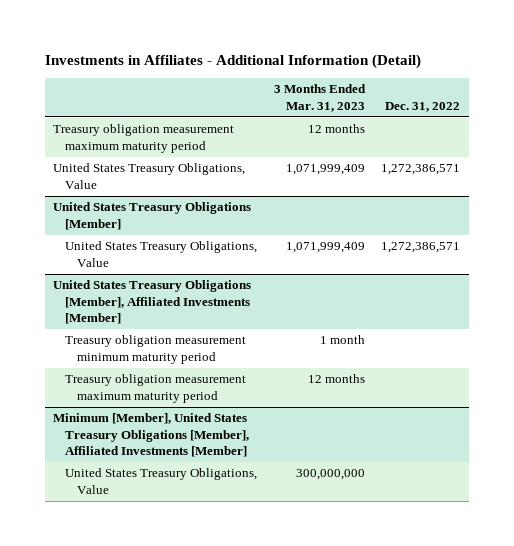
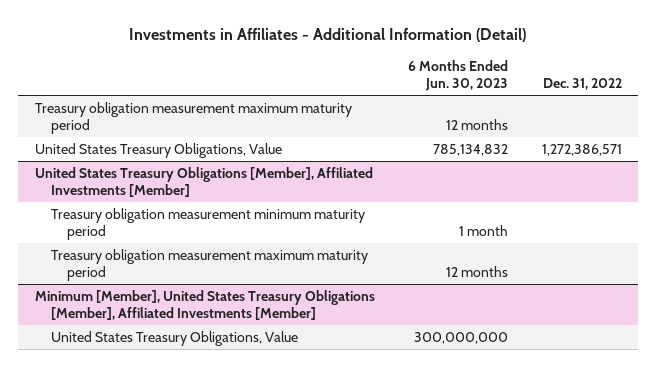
[273,84,366,112] 3 Months Ended Mar. 31, 2023 -> none
none -> [408,60,509,92] 6 Months Ended Jun. 30, 2023
[53,202,252,230] United States Treasury Obligations [Member] -> none
[64,241,257,267] United States Treasury Obligations, Value -> none

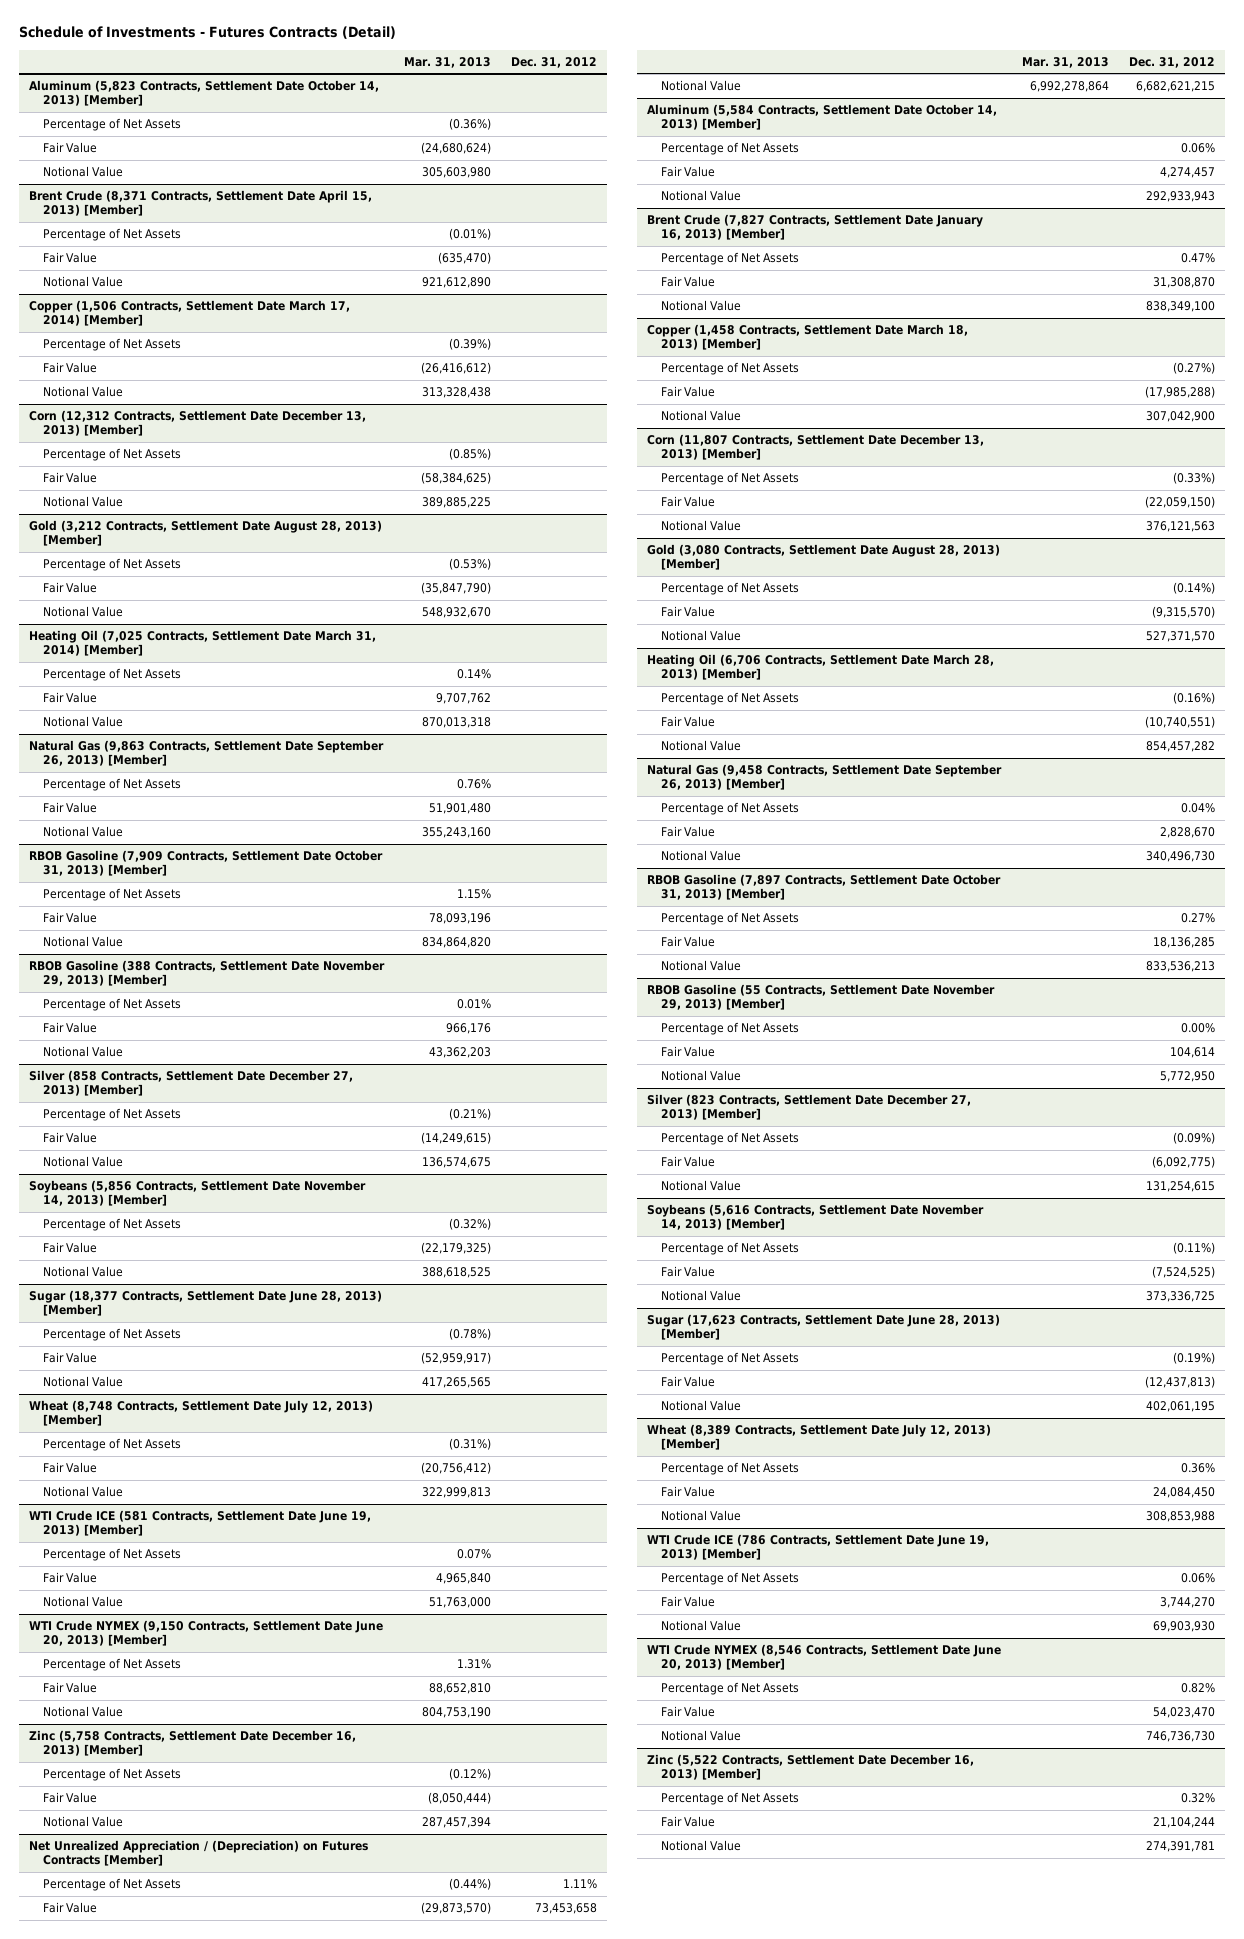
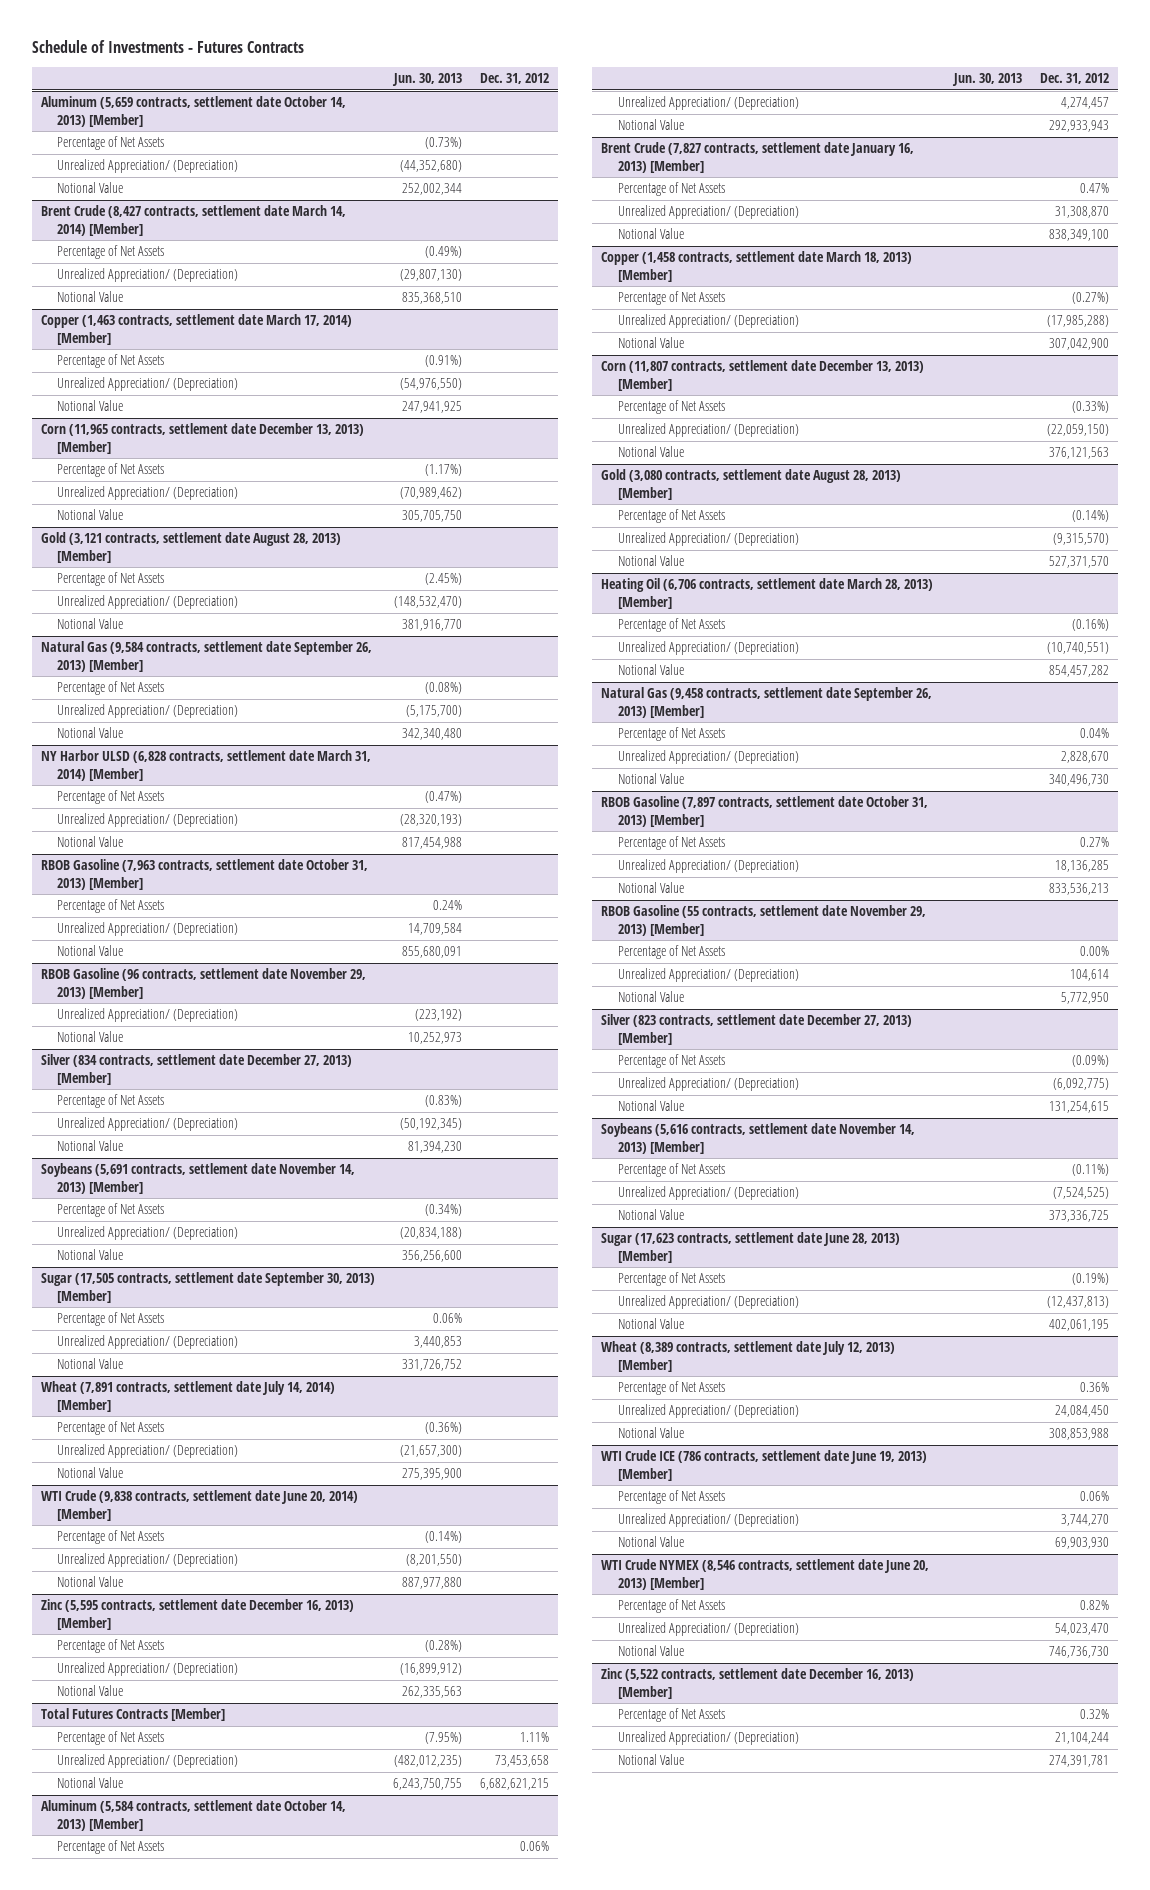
[18,26,396,40] Schedule of Investments - Futures Contracts (Detail) -> [31,39,304,53] Schedule of Investments - Futures Contracts
[403,56,491,68] Mar. 31, 2013 -> none
none -> [391,73,462,87] Jun. 30, 2013
[28,80,379,107] Aluminum (5,823 Contracts, Settlement Date October 14, 2013) [Member] -> [40,96,346,127] Aluminum (5,659 contracts, settlement date October 14, 2013) [Member]
[42,142,97,154] Fair Value -> [57,159,239,174] Unrealized Appreciation/ (Depreciation)
[28,190,372,217] Brent Crude (8,371 Contracts, Settlement Date April 15, 2013) [Member] -> none
[42,228,181,242] Percentage of Net Assets -> none
[42,252,97,264] Fair Value -> none
[42,276,123,288] Notional Value -> none
none -> [40,205,346,236] Brent Crude (8,427 contracts, settlement date March 14, 2014) [Member]
none -> [57,245,165,260] Percentage of Net Assets
none -> [57,268,239,283] Unrealized Appreciation/ (Depreciation)
none -> [57,291,124,303] Notional Value
[28,300,350,327] Copper (1,506 Contracts, Settlement Date March 17, 2014) [Member] -> [40,314,352,345] Copper (1,463 contracts, settlement date March 17, 2014) [Member]
[42,362,97,374] Fair Value -> [57,377,239,392] Unrealized Appreciation/ (Depreciation)
[28,410,366,437] Corn (12,312 Contracts, Settlement Date December 13, 2013) [Member] -> [40,423,364,454] Corn (11,965 contracts, settlement date December 13, 2013) [Member]
[42,472,97,484] Fair Value -> [57,486,239,501] Unrealized Appreciation/ (Depreciation)
[28,520,382,547] Gold (3,212 Contracts, Settlement Date August 28, 2013) [Member] -> [40,532,341,563] Gold (3,121 contracts, settlement date August 28, 2013) [Member]
[42,582,97,594] Fair Value -> [57,595,239,610] Unrealized Appreciation/ (Depreciation)
[28,630,376,657] Heating Oil (7,025 Contracts, Settlement Date March 31, 2014) [Member] -> none
[42,668,181,682] Percentage of Net Assets -> none
[42,692,97,704] Fair Value -> none
[42,716,123,728] Notional Value -> none
[28,740,384,767] Natural Gas (9,863 Contracts, Settlement Date September 26, 2013) [Member] -> [40,641,372,672] Natural Gas (9,584 contracts, settlement date September 26, 2013) [Member]
[42,802,97,814] Fair Value -> [57,704,239,719] Unrealized Appreciation/ (Depreciation)
none -> [40,750,371,781] NY Harbor ULSD (6,828 contracts, settlement date March 31, 2014) [Member]
none -> [57,790,165,805] Percentage of Net Assets
none -> [57,813,239,828] Unrealized Appreciation/ (Depreciation)
none -> [57,836,124,848] Notional Value
[28,850,383,877] RBOB Gasoline (7,909 Contracts, Settlement Date October 31, 2013) [Member] -> [40,859,368,890] RBOB Gasoline (7,963 contracts, settlement date October 31, 2013) [Member]
[42,912,97,924] Fair Value -> [57,922,239,937] Unrealized Appreciation/ (Depreciation)
[42,998,181,1012] Percentage of Net Assets -> none
[28,960,385,987] RBOB Gasoline (388 Contracts, Settlement Date November 29, 2013) [Member] -> [40,968,366,999] RBOB Gasoline (96 contracts, settlement date November 29, 2013) [Member]
[42,1022,97,1034] Fair Value -> [57,1008,239,1023] Unrealized Appreciation/ (Depreciation)
[28,1070,353,1097] Silver (858 Contracts, Settlement Date December 27, 2013) [Member] -> [40,1054,352,1085] Silver (834 contracts, settlement date December 27, 2013) [Member]
[42,1132,97,1144] Fair Value -> [57,1117,239,1132] Unrealized Appreciation/ (Depreciation)
[28,1180,366,1207] Soybeans (5,856 Contracts, Settlement Date November 14, 2013) [Member] -> [40,1163,355,1194] Soybeans (5,691 contracts, settlement date November 14, 2013) [Member]
[42,1242,97,1254] Fair Value -> [57,1226,239,1241] Unrealized Appreciation/ (Depreciation)
[28,1290,382,1317] Sugar (18,377 Contracts, Settlement Date June 28, 2013) [Member] -> none
[42,1328,181,1342] Percentage of Net Assets -> none
[42,1352,97,1364] Fair Value -> none
[42,1376,123,1388] Notional Value -> none
[28,1400,373,1427] Wheat (8,748 Contracts, Settlement Date July 12, 2013) [Member] -> none
[42,1438,181,1452] Percentage of Net Assets -> none
[42,1462,97,1474] Fair Value -> none
[42,1486,123,1498] Notional Value -> none
[28,1510,371,1537] WTI Crude ICE (581 Contracts, Settlement Date June 19, 2013) [Member] -> none
[42,1548,181,1562] Percentage of Net Assets -> none
[42,1572,97,1584] Fair Value -> none
[42,1596,123,1608] Notional Value -> none
none -> [40,1272,375,1303] Sugar (17,505 contracts, settlement date September 30, 2013) [Member]
none -> [57,1312,165,1327] Percentage of Net Assets
none -> [57,1335,239,1350] Unrealized Appreciation/ (Depreciation)
none -> [57,1358,124,1370] Notional Value
none -> [40,1381,335,1412] Wheat (7,891 contracts, settlement date July 14, 2014) [Member]
none -> [57,1421,165,1436] Percentage of Net Assets
none -> [57,1444,239,1459] Unrealized Appreciation/ (Depreciation)
none -> [57,1467,124,1479] Notional Value
[28,1620,383,1647] WTI Crude NYMEX (9,150 Contracts, Settlement Date June 20, 2013) [Member] -> [40,1490,358,1521] WTI Crude (9,838 contracts, settlement date June 20, 2014) [Member]
[42,1682,97,1694] Fair Value -> [57,1553,239,1568] Unrealized Appreciation/ (Depreciation)
[28,1730,356,1757] Zinc (5,758 Contracts, Settlement Date December 16, 2013) [Member] -> [40,1599,354,1630] Zinc (5,595 contracts, settlement date December 16, 2013) [Member]
[42,1792,97,1804] Fair Value -> [57,1662,239,1677] Unrealized Appreciation/ (Depreciation)
[28,1840,368,1867] Net Unrealized Appreciation / (Depreciation) on Futures Contracts [Member] -> [40,1708,225,1722] Total Futures Contracts [Member]
[42,1902,97,1914] Fair Value -> [57,1754,239,1769] Unrealized Appreciation/ (Depreciation)
[647,104,998,131] Aluminum (5,584 Contracts, Settlement Date October 14, 2013) [Member] -> [40,1800,346,1831] Aluminum (5,584 contracts, settlement date October 14, 2013) [Member]
[661,166,716,178] Fair Value -> [617,96,799,111] Unrealized Appreciation/ (Depreciation)
[647,214,984,241] Brent Crude (7,827 Contracts, Settlement Date January 16, 2013) [Member] -> [601,142,915,173] Brent Crude (7,827 contracts, settlement date January 16, 2013) [Member]
[661,276,716,288] Fair Value -> [617,205,799,220] Unrealized Appreciation/ (Depreciation)
[647,324,969,351] Copper (1,458 Contracts, Settlement Date March 18, 2013) [Member] -> [601,251,913,282] Copper (1,458 contracts, settlement date March 18, 2013) [Member]
[661,386,716,398] Fair Value -> [617,314,799,329] Unrealized Appreciation/ (Depreciation)
[647,434,985,461] Corn (11,807 Contracts, Settlement Date December 13, 2013) [Member] -> [601,360,925,391] Corn (11,807 contracts, settlement date December 13, 2013) [Member]
[661,496,716,508] Fair Value -> [617,423,799,438] Unrealized Appreciation/ (Depreciation)
[647,544,1001,571] Gold (3,080 Contracts, Settlement Date August 28, 2013) [Member] -> [601,469,902,500] Gold (3,080 contracts, settlement date August 28, 2013) [Member]
[661,606,716,618] Fair Value -> [617,532,799,547] Unrealized Appreciation/ (Depreciation)
[647,654,995,681] Heating Oil (6,706 Contracts, Settlement Date March 28, 2013) [Member] -> [601,578,934,609] Heating Oil (6,706 contracts, settlement date March 28, 2013) [Member]
[661,716,716,728] Fair Value -> [617,641,799,656] Unrealized Appreciation/ (Depreciation)
[647,764,1003,791] Natural Gas (9,458 Contracts, Settlement Date September 26, 2013) [Member] -> [601,687,933,718] Natural Gas (9,458 contracts, settlement date September 26, 2013) [Member]
[661,826,716,838] Fair Value -> [617,750,799,765] Unrealized Appreciation/ (Depreciation)
[647,874,1002,901] RBOB Gasoline (7,897 Contracts, Settlement Date October 31, 2013) [Member] -> [601,796,929,827] RBOB Gasoline (7,897 contracts, settlement date October 31, 2013) [Member]
[661,936,716,948] Fair Value -> [617,859,799,874] Unrealized Appreciation/ (Depreciation)
[647,984,996,1011] RBOB Gasoline (55 Contracts, Settlement Date November 29, 2013) [Member] -> [601,905,927,936] RBOB Gasoline (55 contracts, settlement date November 29, 2013) [Member]
[661,1046,716,1058] Fair Value -> [617,968,799,983] Unrealized Appreciation/ (Depreciation)
[647,1094,972,1121] Silver (823 Contracts, Settlement Date December 27, 2013) [Member] -> [601,1014,913,1045] Silver (823 contracts, settlement date December 27, 2013) [Member]
[661,1156,716,1168] Fair Value -> [617,1077,799,1092] Unrealized Appreciation/ (Depreciation)
[647,1204,985,1231] Soybeans (5,616 Contracts, Settlement Date November 14, 2013) [Member] -> [601,1123,916,1154] Soybeans (5,616 contracts, settlement date November 14, 2013) [Member]
[661,1266,716,1278] Fair Value -> [617,1186,799,1201] Unrealized Appreciation/ (Depreciation)
[647,1314,1001,1341] Sugar (17,623 Contracts, Settlement Date June 28, 2013) [Member] -> [601,1232,901,1263] Sugar (17,623 contracts, settlement date June 28, 2013) [Member]
[661,1376,716,1388] Fair Value -> [617,1295,799,1310] Unrealized Appreciation/ (Depreciation)
[647,1424,992,1451] Wheat (8,389 Contracts, Settlement Date July 12, 2013) [Member] -> [601,1341,896,1372] Wheat (8,389 contracts, settlement date July 12, 2013) [Member]
[661,1486,716,1498] Fair Value -> [617,1404,799,1419] Unrealized Appreciation/ (Depreciation)
[647,1534,990,1561] WTI Crude ICE (786 Contracts, Settlement Date June 19, 2013) [Member] -> [601,1450,928,1481] WTI Crude ICE (786 contracts, settlement date June 19, 2013) [Member]
[661,1596,716,1608] Fair Value -> [617,1513,799,1528] Unrealized Appreciation/ (Depreciation)
[647,1644,1002,1671] WTI Crude NYMEX (8,546 Contracts, Settlement Date June 20, 2013) [Member] -> [601,1559,930,1590] WTI Crude NYMEX (8,546 contracts, settlement date June 20, 2013) [Member]
[661,1706,716,1718] Fair Value -> [617,1622,799,1637] Unrealized Appreciation/ (Depreciation)
[647,1754,975,1781] Zinc (5,522 Contracts, Settlement Date December 16, 2013) [Member] -> [601,1668,915,1699] Zinc (5,522 contracts, settlement date December 16, 2013) [Member]
[661,1816,716,1828] Fair Value -> [617,1731,799,1746] Unrealized Appreciation/ (Depreciation)

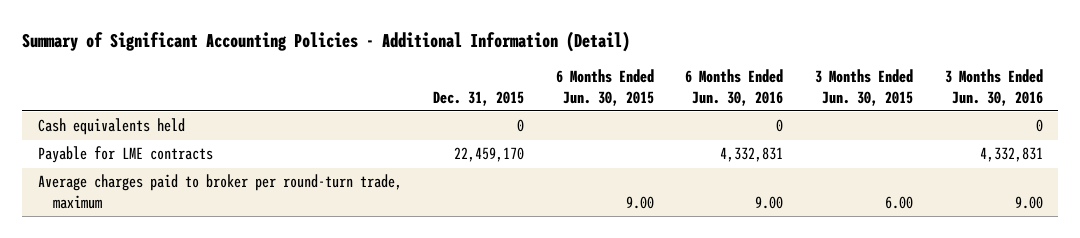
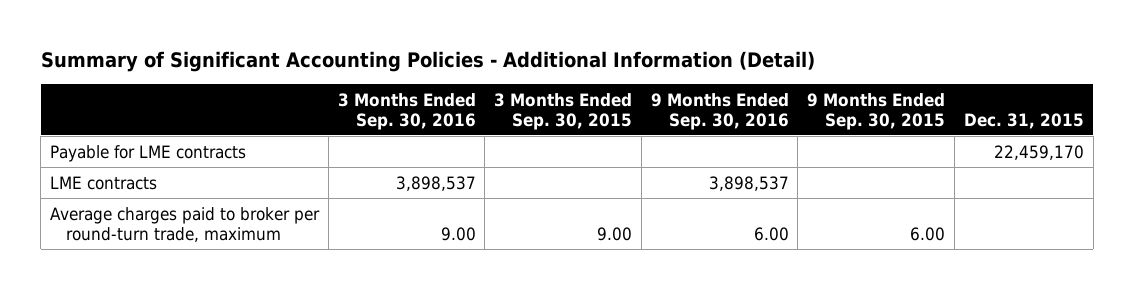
[555,68,654,106] 6 Months Ended Jun. 30, 2015 -> none
[685,68,784,106] 6 Months Ended Jun. 30, 2016 -> none
[814,68,913,106] 3 Months Ended Jun. 30, 2015 -> none
[944,68,1043,106] 3 Months Ended Jun. 30, 2016 -> none
none -> [337,92,476,130] 3 Months Ended Sep. 30, 2016
none -> [494,92,633,130] 3 Months Ended Sep. 30, 2015
none -> [650,92,789,130] 9 Months Ended Sep. 30, 2016
none -> [807,92,946,130] 9 Months Ended Sep. 30, 2015
[37,118,185,136] Cash equivalents held -> none
none -> [49,175,157,190] LME contracts

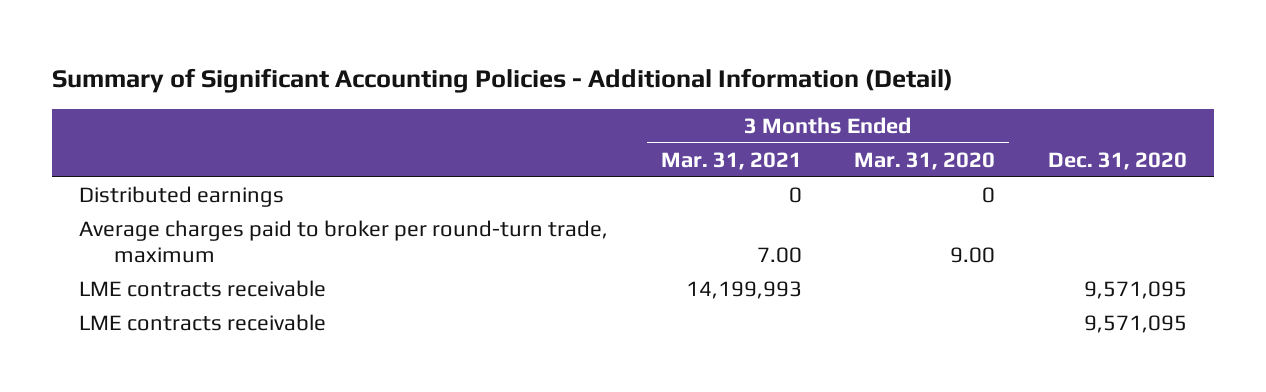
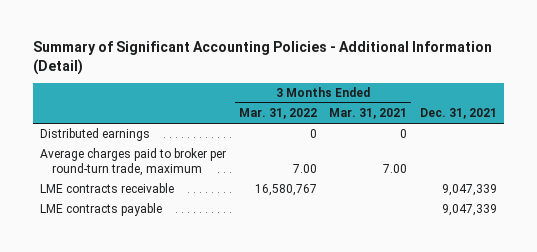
[854,151,996,170] Mar. 31, 2020 -> none
[1048,151,1188,170] Dec. 31, 2020 -> none
none -> [238,108,317,120] Mar. 31, 2022
none -> [420,108,498,120] Dec. 31, 2021
[78,280,326,298] LME contracts receivable -> none
none -> [39,203,162,217] LME contracts payable

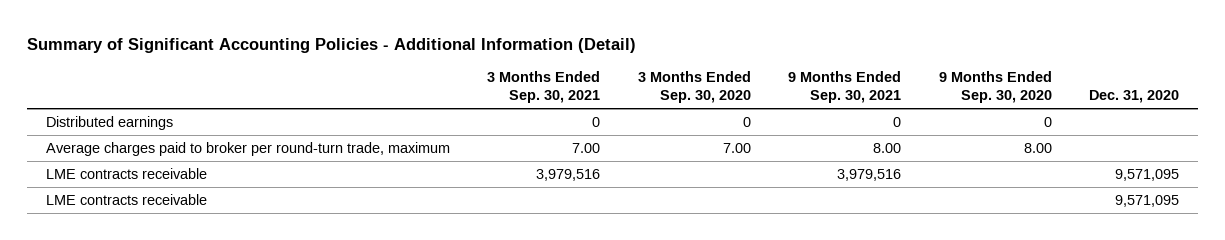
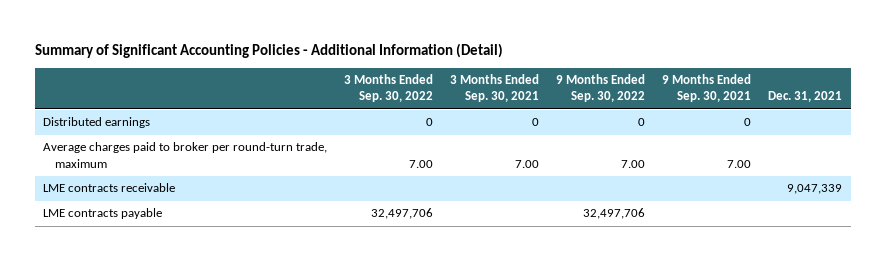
[637,71,751,103] 3 Months Ended Sep. 30, 2020 -> none
[938,71,1052,103] 9 Months Ended Sep. 30, 2020 -> none
[1089,89,1180,103] Dec. 31, 2020 -> none
none -> [344,74,434,103] 3 Months Ended Sep. 30, 2022
none -> [556,74,646,103] 9 Months Ended Sep. 30, 2022
none -> [768,91,843,103] Dec. 31, 2021
[45,168,207,180] LME contracts receivable -> none
[873,143,902,154] 8.00 -> [727,159,752,168] 7.00
none -> [43,208,163,220] LME contracts payable

